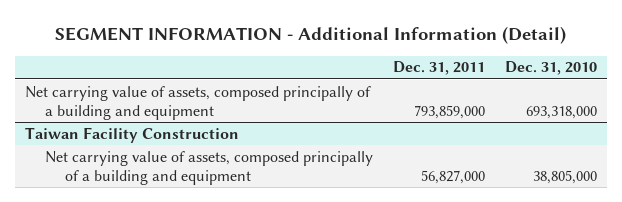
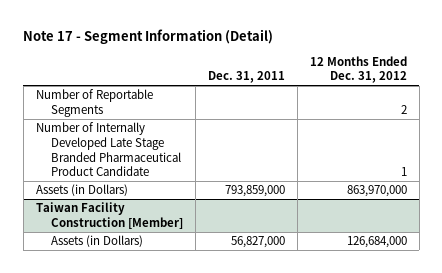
[55,25,567,44] SEGMENT INFORMATION - Additional Information (Detail) -> [23,28,274,44] Note 17 - Segment Information (Detail)
[505,61,598,76] Dec. 31, 2010 -> none
none -> [309,55,407,84] 12 Months Ended Dec. 31, 2012
none -> [35,89,153,117] Number of Reportable Segments
none -> [35,122,182,177] Number of Internally Developed Late Stage Branded Pharmaceutical Product Candidate
[25,85,372,120] Net carrying value of assets, composed principally of a building and equipment -> [35,184,128,197] Assets (in Dollars)
[25,126,240,143] Taiwan Facility Construction -> [35,202,184,229] Taiwan Facility Construction [Member]
[44,150,373,185] Net carrying value of assets, composed principally of a building and equipment -> [51,235,144,248] Assets (in Dollars)

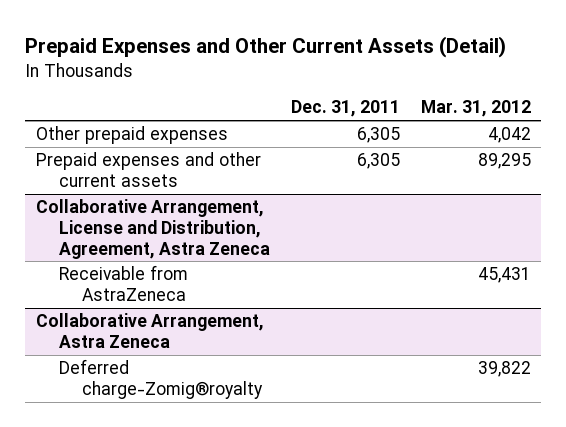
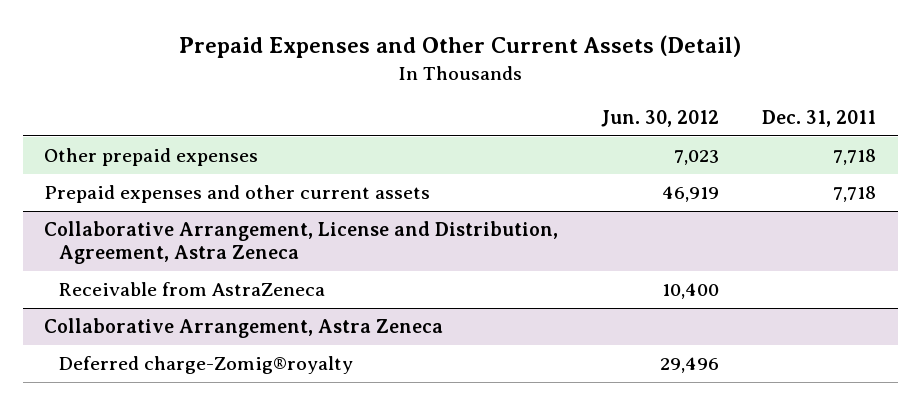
[420,100,531,118] Mar. 31, 2012 -> none
none -> [601,110,720,128] Jun. 30, 2012
[356,127,400,144] 6,305 -> [833,149,877,166] 7,718
[356,153,400,170] 6,305 -> [833,186,877,203] 7,718

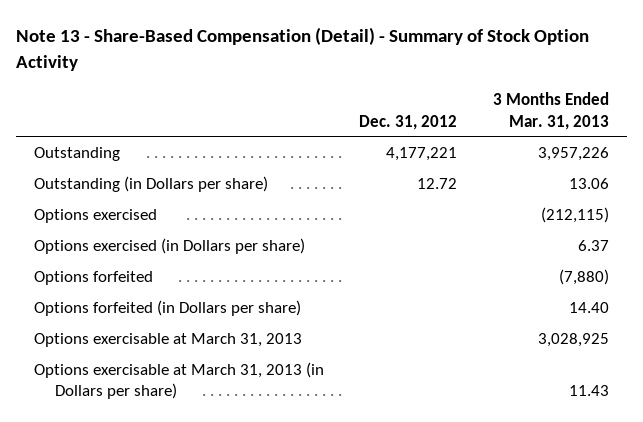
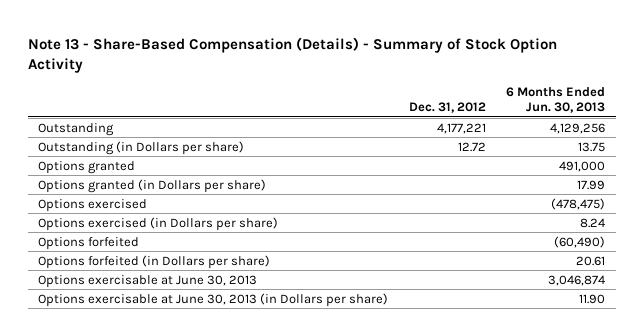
[16,26,590,71] Note 13 - Share-Based Compensation (Detail) - Summary of Stock Option Activity -> [28,36,558,74] Note 13 - Share-Based Compensation (Details) - Summary of Stock Option Activity
[493,92,610,130] 3 Months Ended Mar. 31, 2013 -> none
none -> [506,86,606,114] 6 Months Ended Jun. 30, 2013
none -> [38,160,136,174] Options granted
none -> [38,178,267,193] Options granted (in Dollars per share)
[33,332,302,347] Options exercisable at March 31, 2013 -> [38,274,258,288] Options exercisable at June 30, 2013
[33,361,324,400] Options exercisable at March 31, 2013 (in Dollars per share) -> [38,292,389,307] Options exercisable at June 30, 2013 (in Dollars per share)

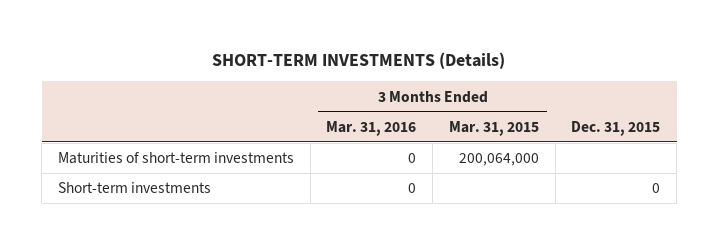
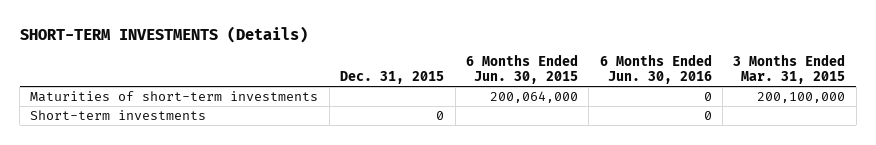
[326,120,417,136] Mar. 31, 2016 -> none
none -> [465,54,578,85] 6 Months Ended Jun. 30, 2015
none -> [599,54,712,85] 6 Months Ended Jun. 30, 2016
[458,153,539,167] 200,064,000 -> [757,91,846,103] 200,100,000

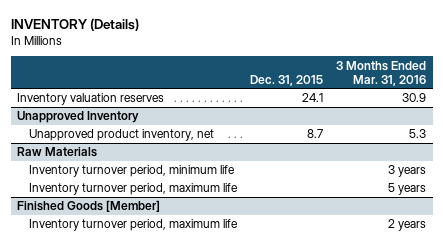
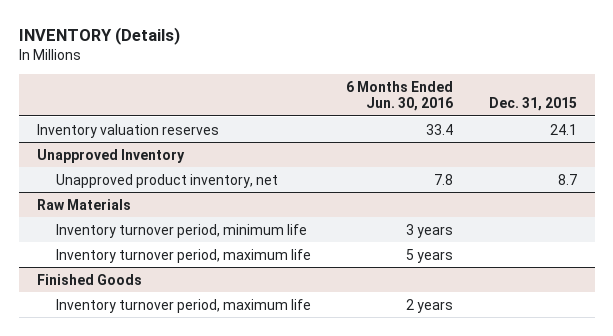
[336,60,427,86] 3 Months Ended Mar. 31, 2016 -> none
none -> [346,80,454,112] 6 Months Ended Jun. 30, 2016
[17,200,161,213] Finished Goods [Member] -> [36,273,142,285] Finished Goods

